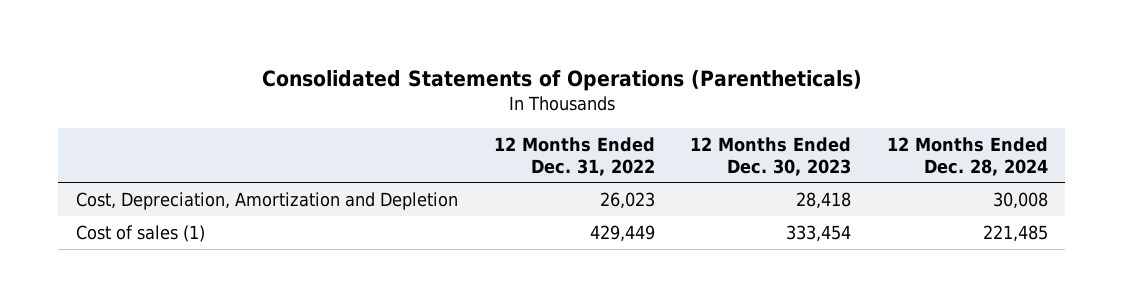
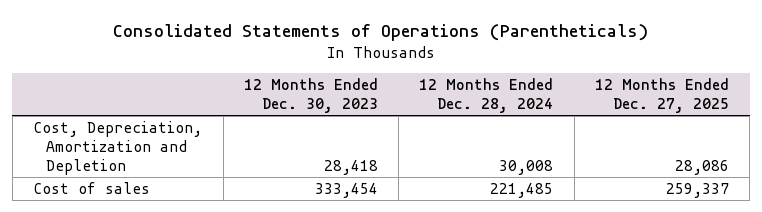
[493,137,655,176] 12 Months Ended Dec. 31, 2022 -> none
none -> [595,78,730,114] 12 Months Ended Dec. 27, 2025
[76,224,206,242] Cost of sales (1) -> [33,181,151,194] Cost of sales

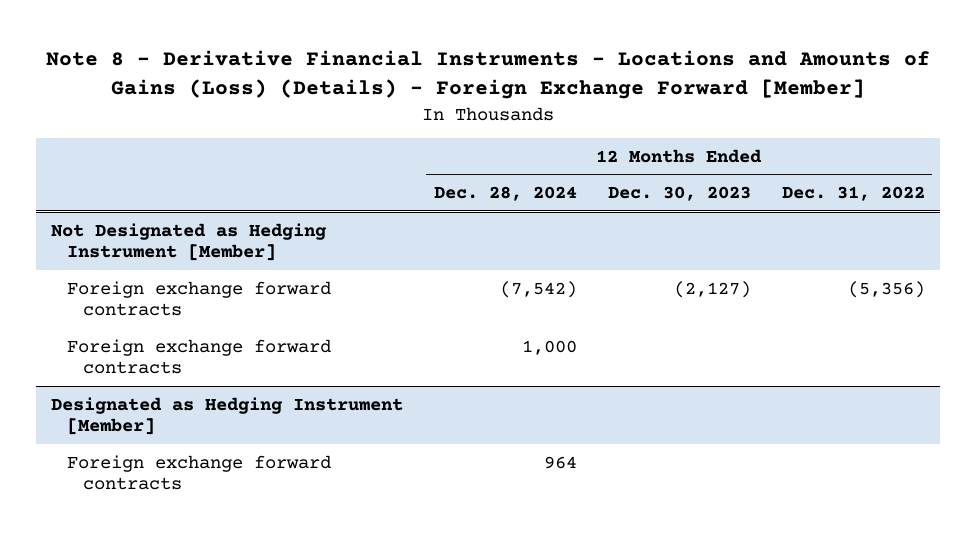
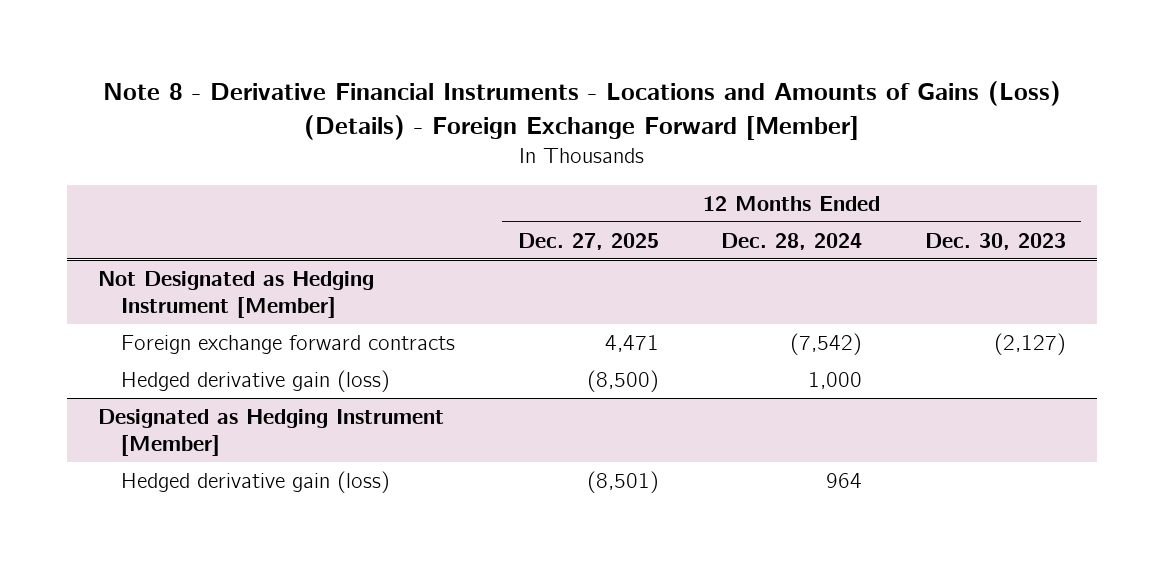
[781,186,925,202] Dec. 31, 2022 -> none
none -> [517,232,659,250] Dec. 27, 2025
[67,338,332,375] Foreign exchange forward contracts -> [121,370,391,393] Hedged derivative gain (loss)
[67,454,332,491] Foreign exchange forward contracts -> [121,471,391,494] Hedged derivative gain (loss)

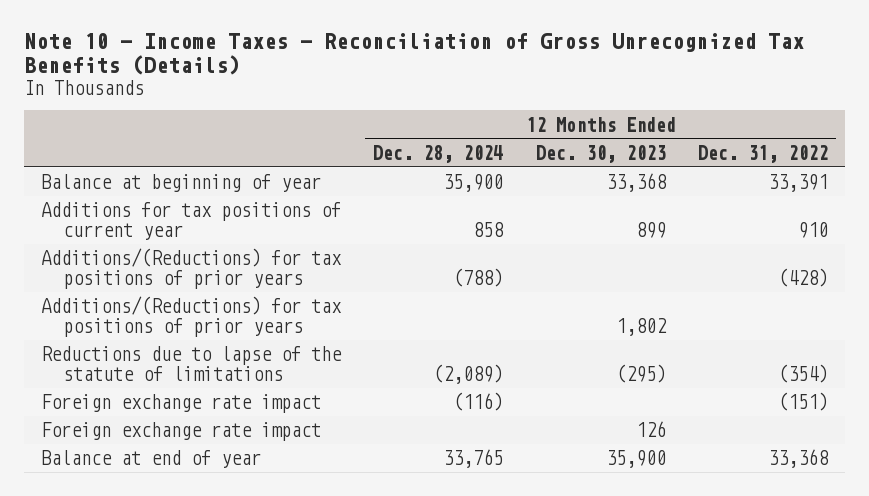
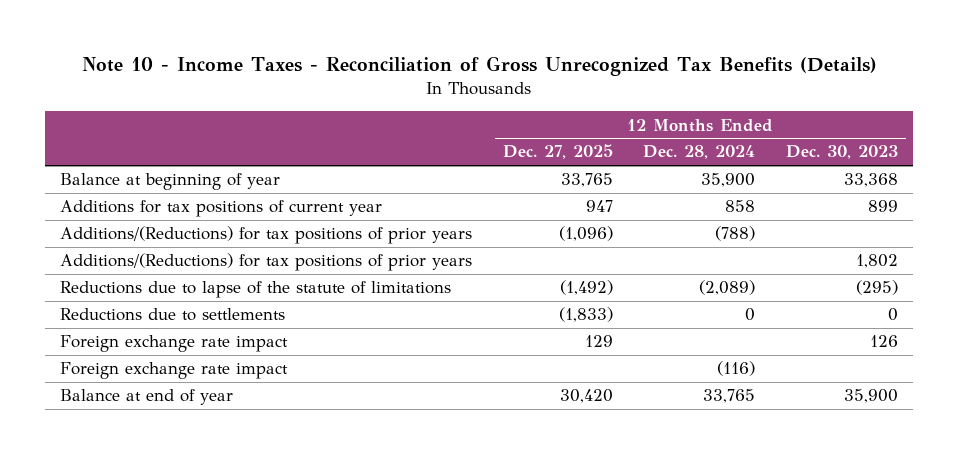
[698,144,829,163] Dec. 31, 2022 -> none
none -> [502,144,613,160] Dec. 27, 2025
none -> [60,308,286,322] Reductions due to settlements
[40,394,321,414] Foreign exchange rate impact -> [60,362,289,380] Foreign exchange rate impact

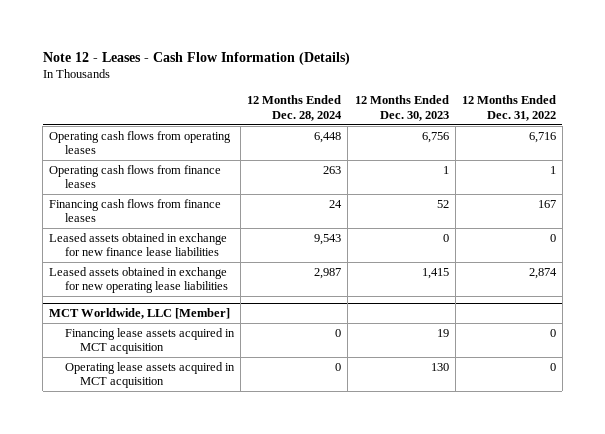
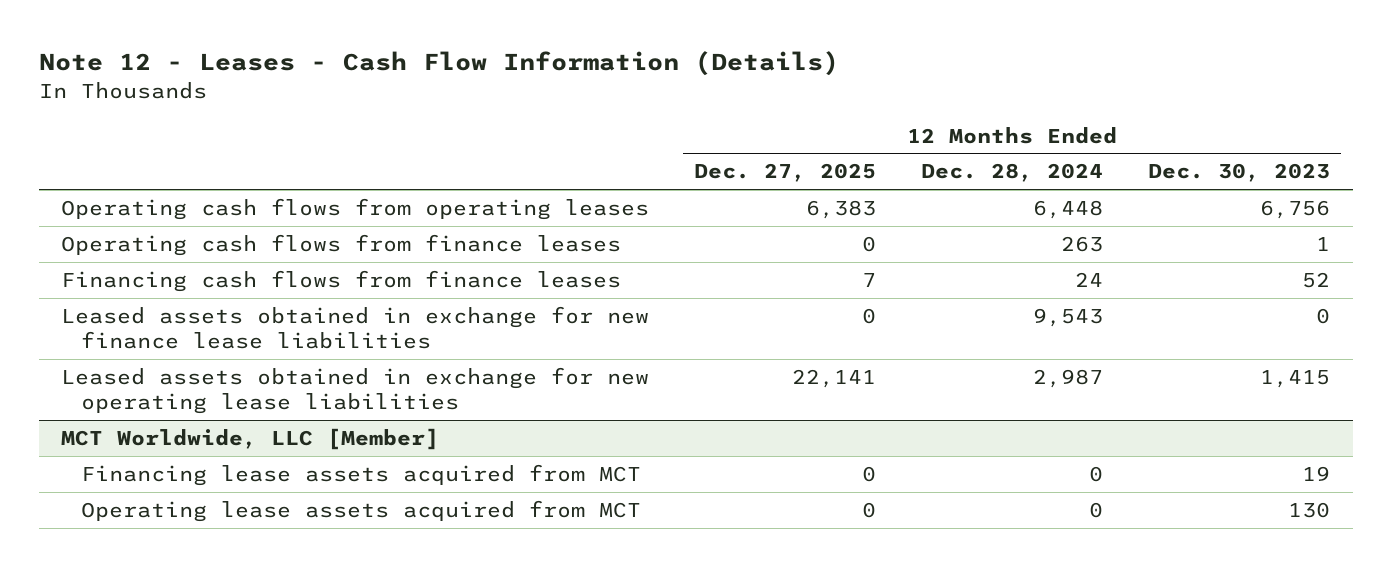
[461,95,556,122] 12 Months Ended Dec. 31, 2022 -> none
none -> [694,163,877,183] Dec. 27, 2025
[64,327,235,355] Financing lease assets acquired in MCT acquisition -> [80,463,641,486] Financing lease assets acquired from MCT
[64,361,235,389] Operating lease assets acquired in MCT acquisition -> [80,499,641,522] Operating lease assets acquired from MCT

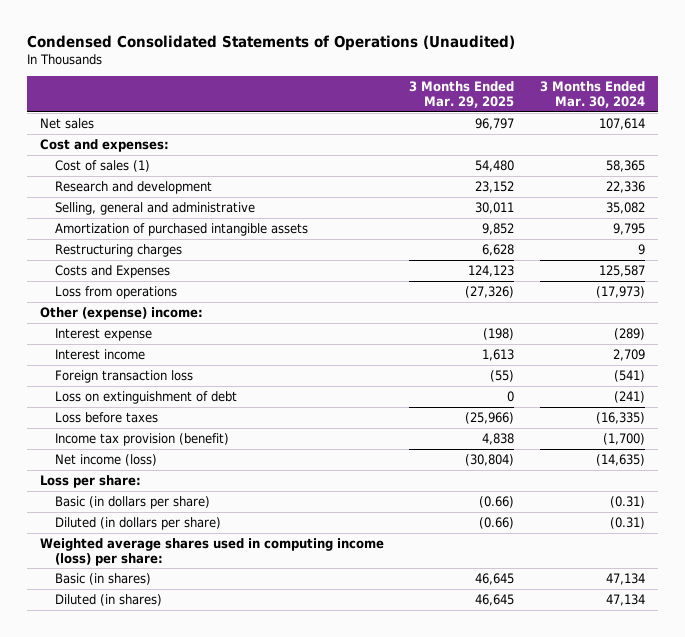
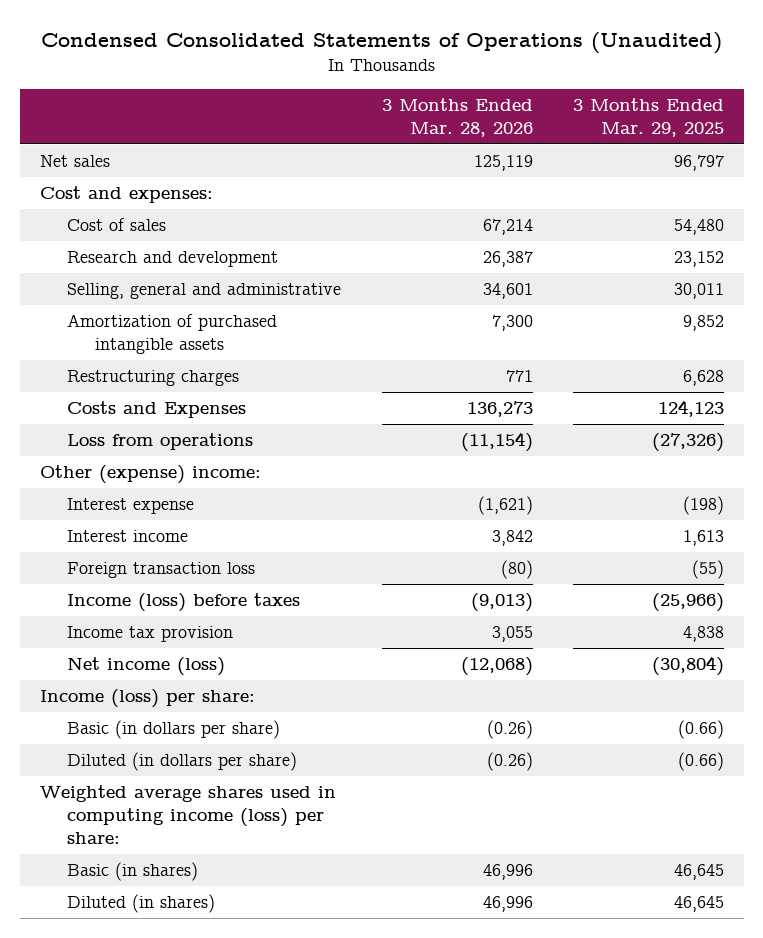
[539,81,645,108] 3 Months Ended Mar. 30, 2024 -> none
none -> [381,97,533,137] 3 Months Ended Mar. 28, 2026
[55,159,151,172] Cost of sales (1) -> [67,218,167,232] Cost of sales
[55,390,238,404] Loss on extinguishment of debt -> none
[55,411,159,423] Loss before taxes -> [67,593,301,613] Income (loss) before taxes
[55,432,230,446] Income tax provision (benefit) -> [67,626,234,643] Income tax provision
[39,474,141,488] Loss per share: -> [39,689,255,709] Income (loss) per share:

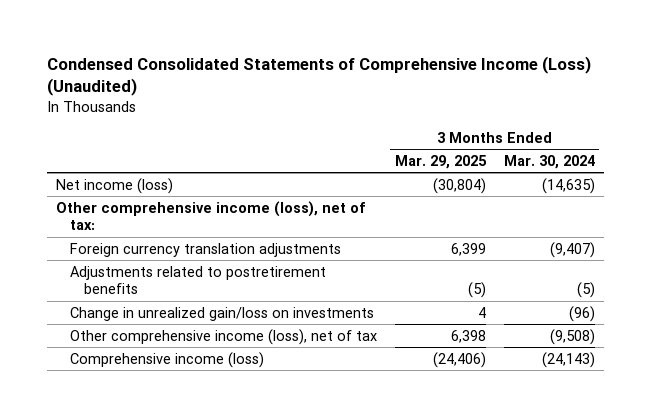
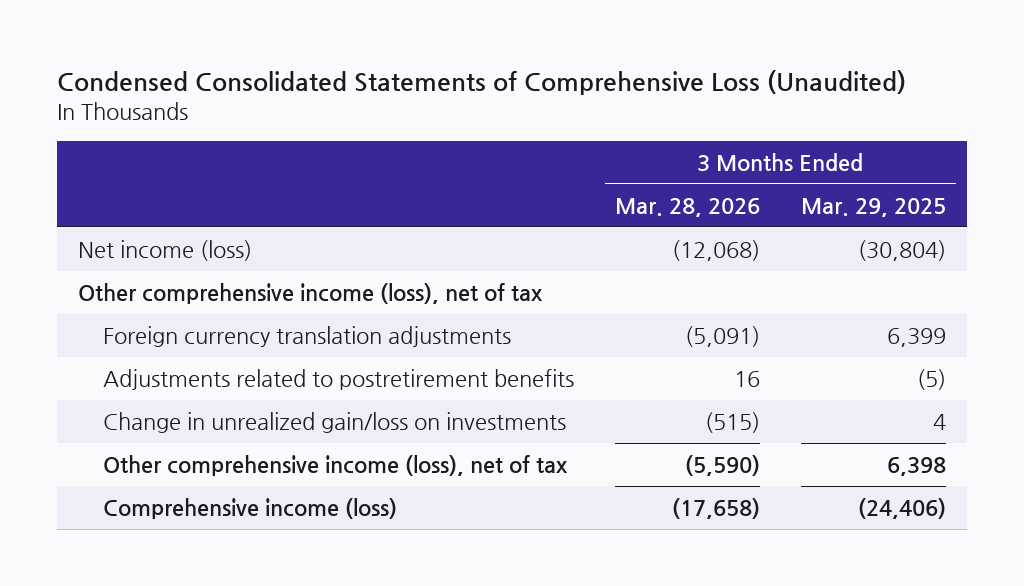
[47,55,592,97] Condensed Consolidated Statements of Comprehensive Income (Loss) (Unaudited) -> [57,70,907,96] Condensed Consolidated Statements of Comprehensive Loss (Unaudited)
[503,154,595,169] Mar. 30, 2024 -> none
none -> [614,197,760,217] Mar. 28, 2026
[56,200,366,231] Other comprehensive income (loss), net of tax: -> [77,282,543,304] Other comprehensive income (loss), net of tax

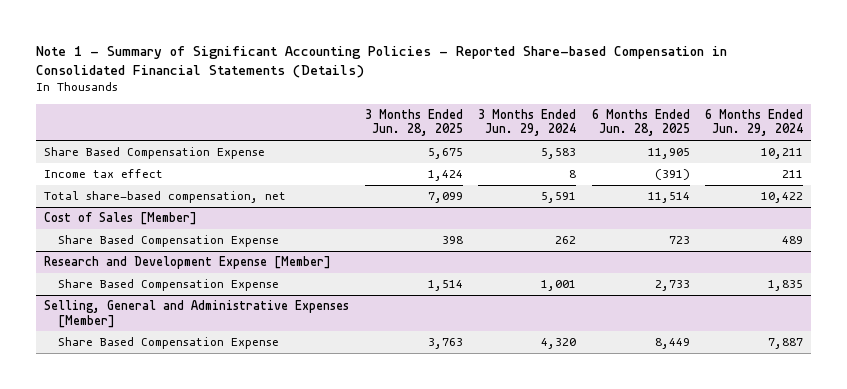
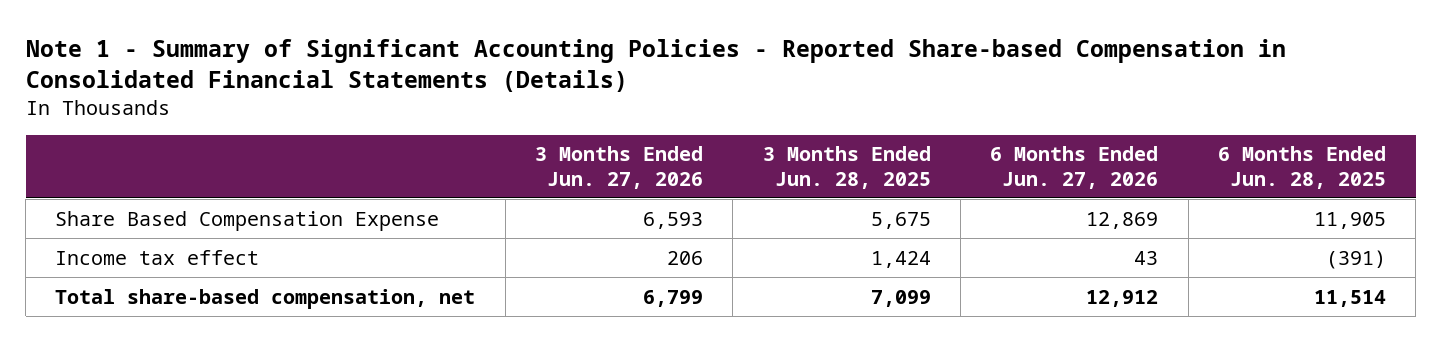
[478,108,577,137] 3 Months Ended Jun. 29, 2024 -> none
[705,108,804,137] 6 Months Ended Jun. 29, 2024 -> none
none -> [535,146,704,189] 3 Months Ended Jun. 27, 2026
none -> [990,146,1159,189] 6 Months Ended Jun. 27, 2026
[44,212,198,226] Cost of Sales [Member] -> none
[58,235,280,248] Share Based Compensation Expense -> none
[44,256,332,270] Research and Development Expense [Member] -> none
[58,279,280,292] Share Based Compensation Expense -> none
[44,300,350,328] Selling, General and Administrative Expenses [Member] -> none
[58,337,280,350] Share Based Compensation Expense -> none

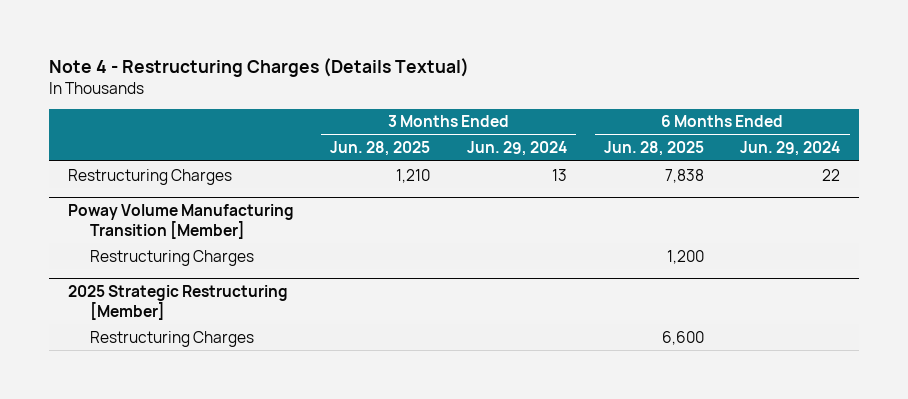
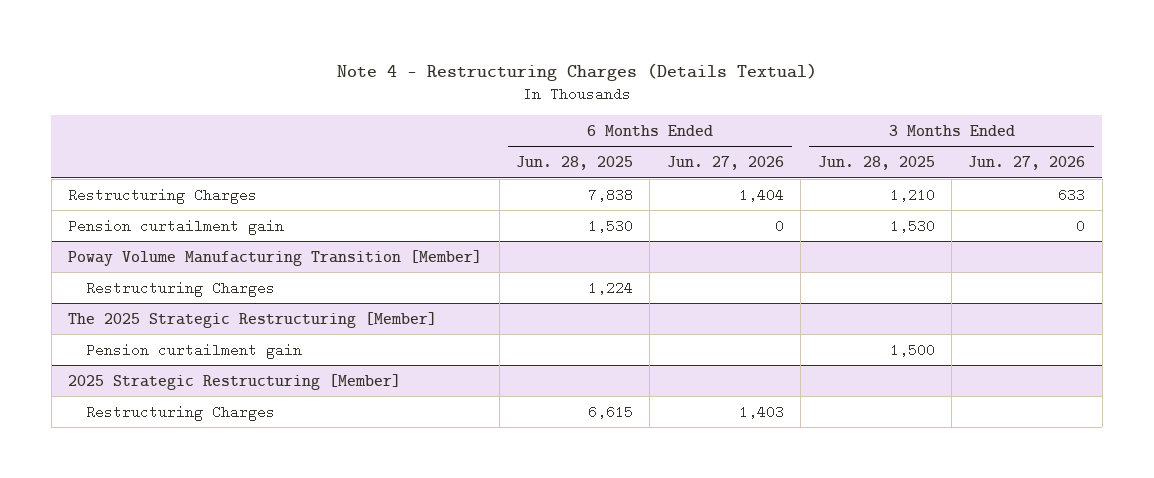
[467,141,568,157] Jun. 29, 2024 -> none
[740,141,841,157] Jun. 29, 2024 -> none
none -> [666,156,784,171] Jun. 27, 2026
none -> [968,156,1086,171] Jun. 27, 2026
none -> [68,218,285,235] Pension curtailment gain
[666,249,704,264] 1,200 -> [587,280,633,295] 1,224
none -> [68,311,438,328] The 2025 Strategic Restructuring [Member]
none -> [85,342,302,359] Pension curtailment gain
[661,330,704,345] 6,600 -> [587,404,633,419] 6,615

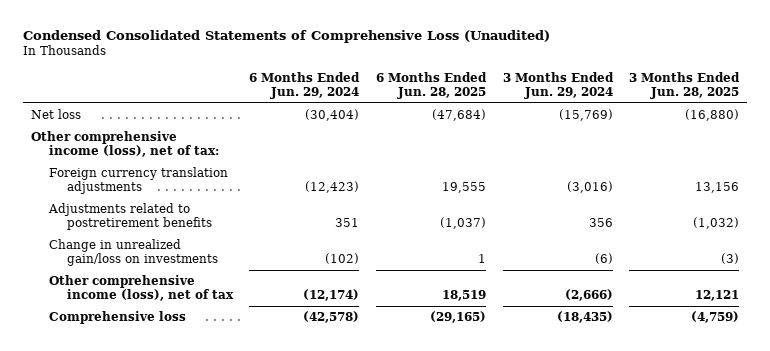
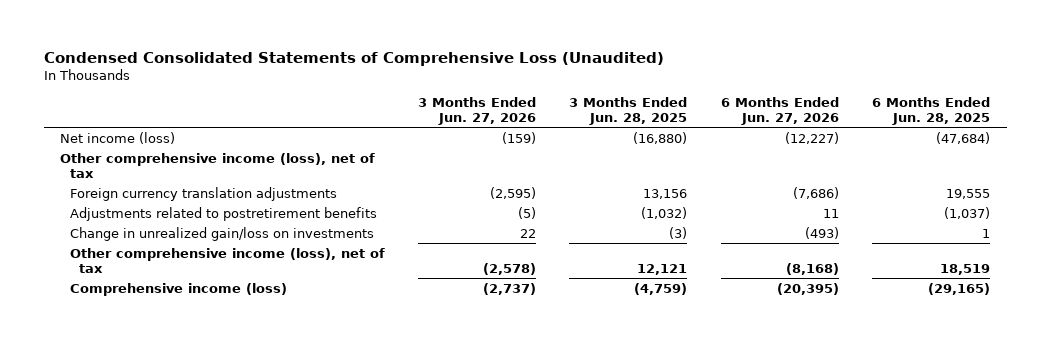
[249,71,361,100] 6 Months Ended Jun. 29, 2024 -> none
[502,71,614,100] 3 Months Ended Jun. 29, 2024 -> none
none -> [418,96,537,125] 3 Months Ended Jun. 27, 2026
none -> [720,96,839,125] 6 Months Ended Jun. 27, 2026
[31,108,82,119] Net loss -> [60,131,176,144] Net income (loss)
[31,130,219,158] Other comprehensive income (loss), net of tax: -> [60,152,376,178] Other comprehensive income (loss), net of tax
[48,310,186,324] Comprehensive loss -> [69,282,287,296] Comprehensive income (loss)

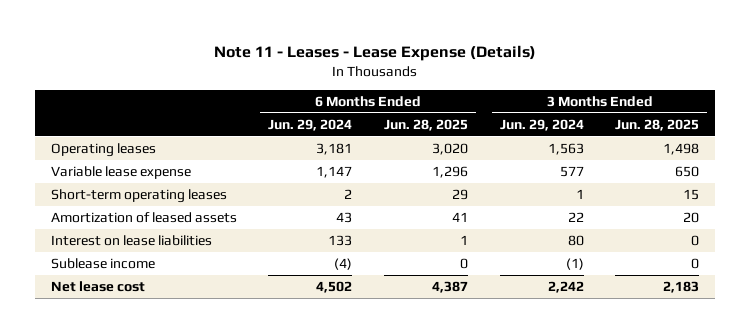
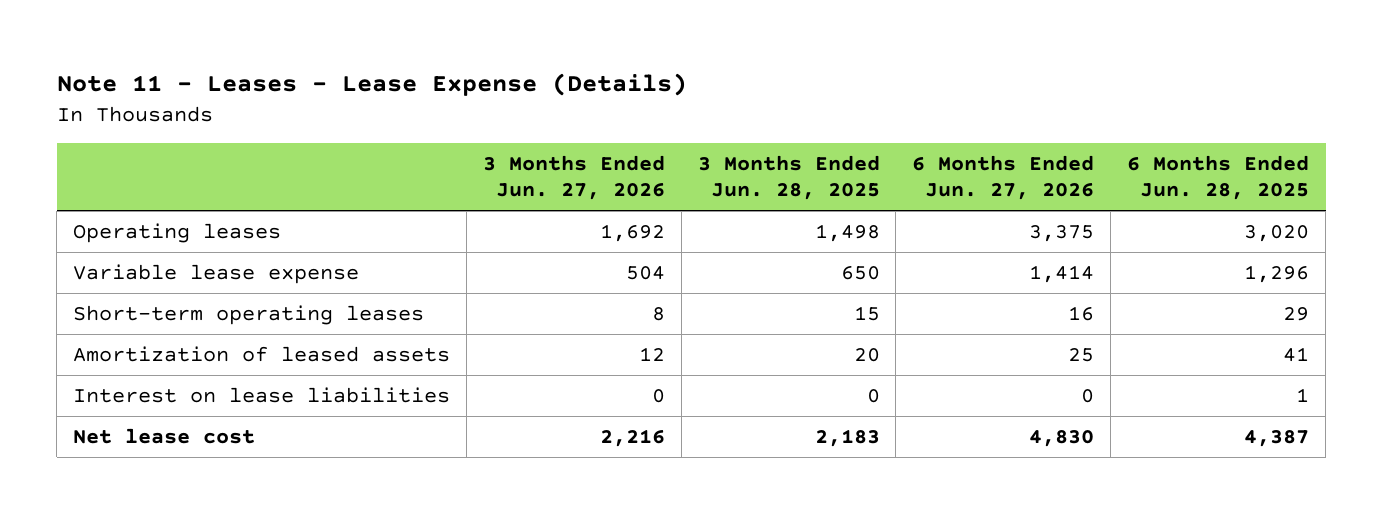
[268,118,353,131] Jun. 29, 2024 -> none
[499,118,584,131] Jun. 29, 2024 -> none
none -> [482,155,665,200] 3 Months Ended Jun. 27, 2026
none -> [912,155,1095,200] 6 Months Ended Jun. 27, 2026
[50,258,155,270] Sublease income -> none

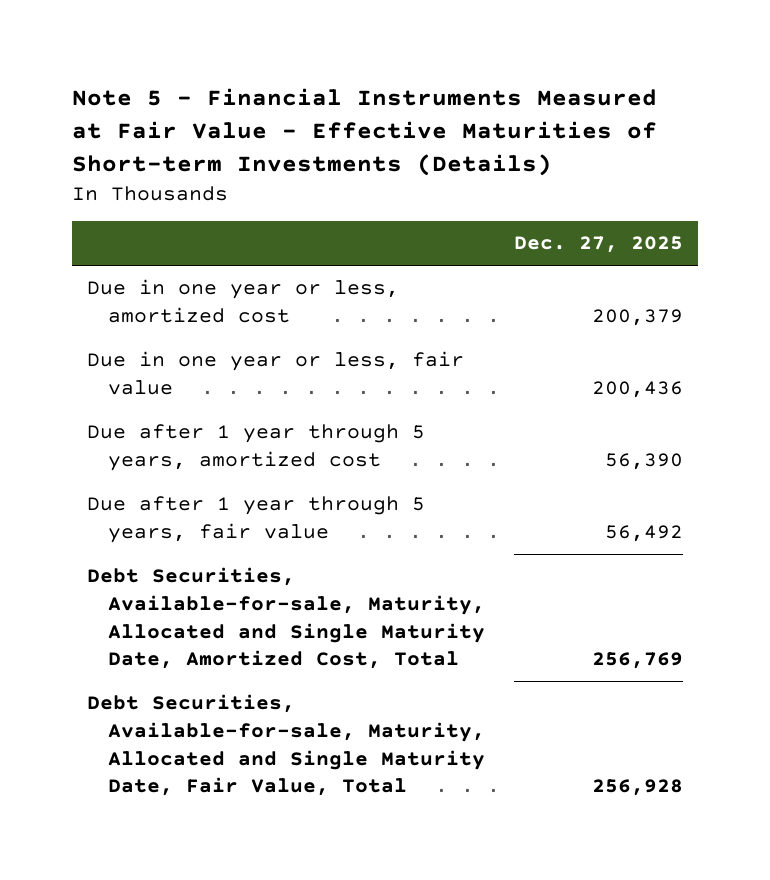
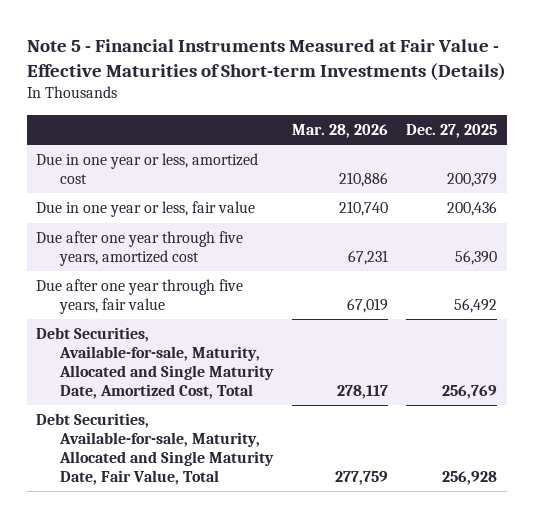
none -> [291,123,388,138] Mar. 28, 2026
[86,424,425,471] Due after 1 year through 5 years, amortized cost -> [35,231,243,267] Due after one year through five years, amortized cost
[86,496,425,543] Due after 1 year through 5 years, fair value -> [35,279,243,315] Due after one year through five years, fair value

